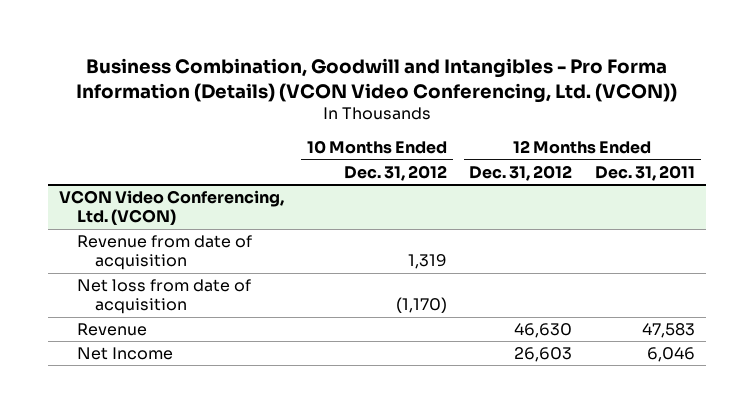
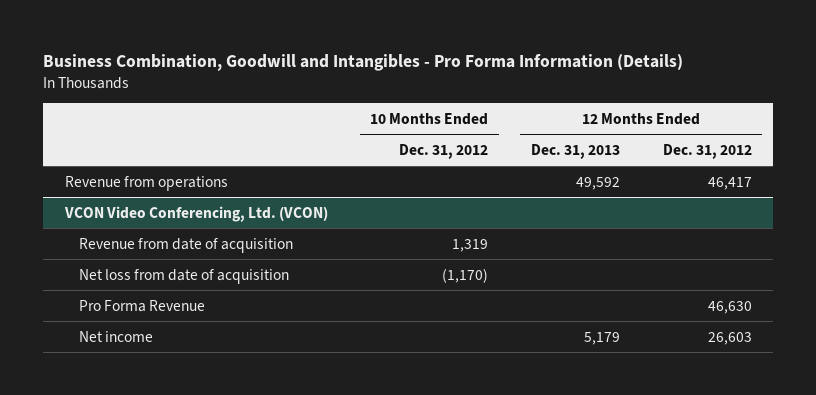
[76,58,678,103] Business Combination, Goodwill and Intangibles - Pro Forma Information (Details) (VCON Video Conferencing, Ltd. (VCON)) -> [43,53,684,71] Business Combination, Goodwill and Intangibles - Pro Forma Information (Details)
[594,164,695,181] Dec. 31, 2011 -> none
none -> [530,143,620,159] Dec. 31, 2013
none -> [64,175,228,191] Revenue from operations
[77,322,148,336] Revenue -> [79,299,206,312] Pro Forma Revenue
[77,346,174,360] Net Income -> [79,330,154,342] Net income

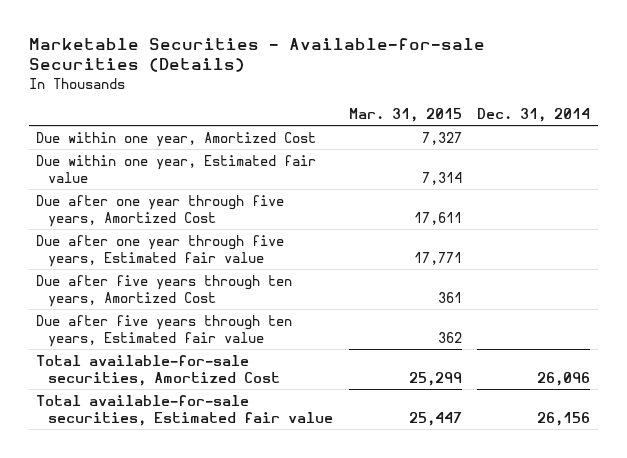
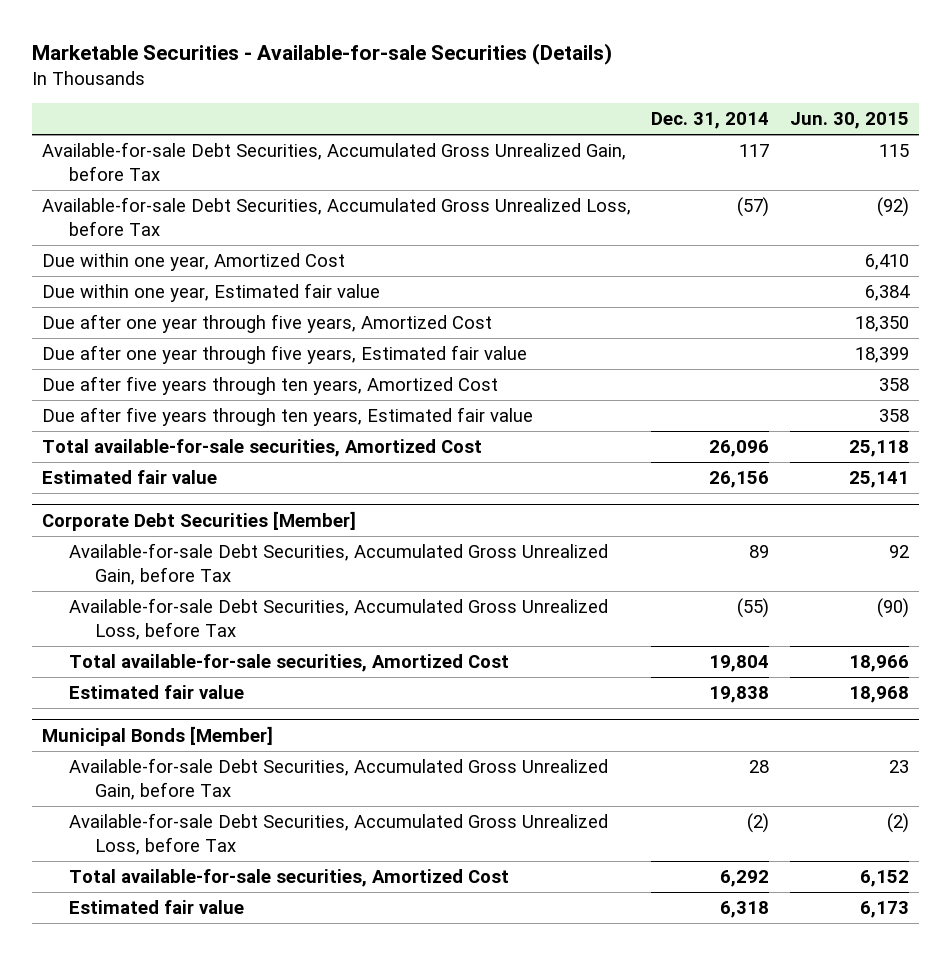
[348,107,462,122] Mar. 31, 2015 -> none
none -> [789,112,909,130] Jun. 30, 2015
none -> [41,142,626,181] Available-for-sale Debt Securities, Accumulated Gross Unrealized Gain, before Tax
none -> [41,197,631,236] Available-for-sale Debt Securities, Accumulated Gross Unrealized Loss, before Tax
[36,394,334,427] Total available-for-sale securities, Estimated fair value -> [41,470,217,485] Estimated fair value
none -> [41,510,356,531] Corporate Debt Securities [Member]
none -> [68,543,608,585] Available-for-sale Debt Securities, Accumulated Gross Unrealized Gain, before Tax
none -> [68,598,608,640] Available-for-sale Debt Securities, Accumulated Gross Unrealized Loss, before Tax
none -> [68,654,509,673] Total available-for-sale securities, Amortized Cost
none -> [68,685,244,700] Estimated fair value
none -> [41,725,273,746] Municipal Bonds [Member]
none -> [68,758,608,800] Available-for-sale Debt Securities, Accumulated Gross Unrealized Gain, before Tax
none -> [68,813,608,855] Available-for-sale Debt Securities, Accumulated Gross Unrealized Loss, before Tax
none -> [68,869,509,888] Total available-for-sale securities, Amortized Cost
none -> [68,900,244,915] Estimated fair value

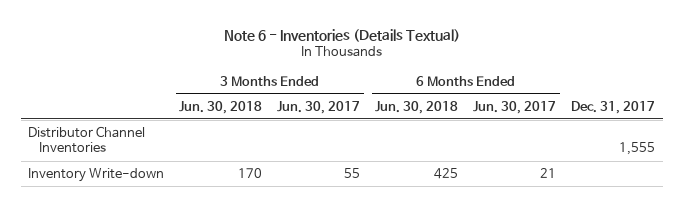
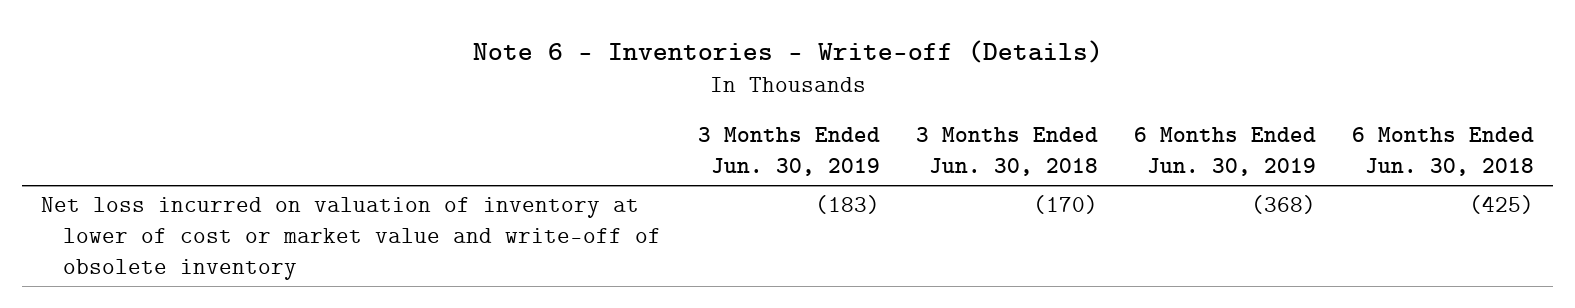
[223,28,460,42] Note 6 - Inventories (Details Textual) -> [472,39,1103,63] Note 6 - Inventories - Write-off (Details)
[277,100,361,114] Jun. 30, 2017 -> none
[473,100,557,114] Jun. 30, 2017 -> none
[571,100,656,114] Dec. 31, 2017 -> none
none -> [697,127,880,177] 3 Months Ended Jun. 30, 2019
none -> [1134,127,1317,177] 6 Months Ended Jun. 30, 2019
[28,125,146,154] Distributor Channel Inventories -> none
[28,167,165,182] Inventory Write-down -> none
none -> [40,197,662,281] Net loss incurred on valuation of inventory at lower of cost or market value and write-off of obsolete inventory

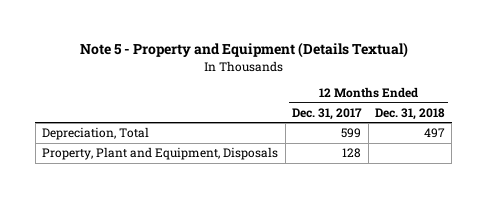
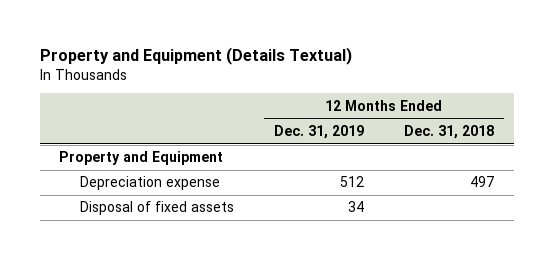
[79,42,408,59] Note 5 - Property and Equipment (Details Textual) -> [39,46,352,65] Property and Equipment (Details Textual)
[292,107,363,120] Dec. 31, 2017 -> none
none -> [274,124,365,139] Dec. 31, 2019
none -> [59,151,224,166] Property and Equipment
[42,127,150,141] Depreciation, Total -> [80,176,221,191] Depreciation expense
[42,147,279,161] Property, Plant and Equipment, Disposals -> [80,201,235,216] Disposal of fixed assets

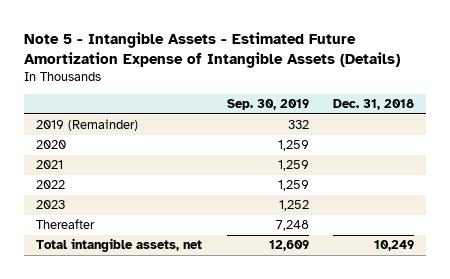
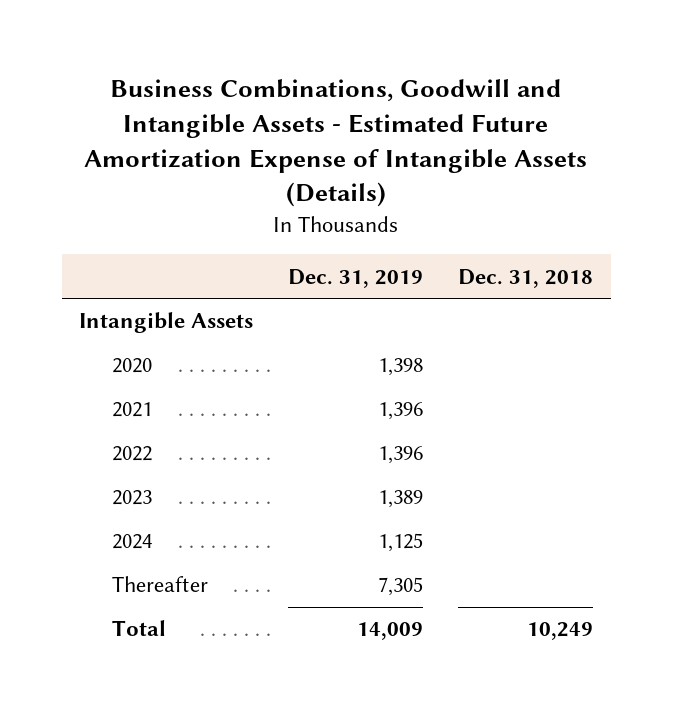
[24,32,401,68] Note 5 - Intangible Assets - Estimated Future Amortization Expense of Intangible Assets (Details) -> [84,78,588,208] Business Combinations, Goodwill and Intangible Assets - Estimated Future Amortization Expense of Intangible Assets (Details)
[226,99,309,111] Sep. 30, 2019 -> none
none -> [288,268,424,288] Dec. 31, 2019
[36,119,139,132] 2019 (Remainder) -> none
none -> [79,312,254,334] Intangible Assets
none -> [112,534,153,550] 2024
[36,238,203,253] Total intangible assets, net -> [112,620,167,637] Total

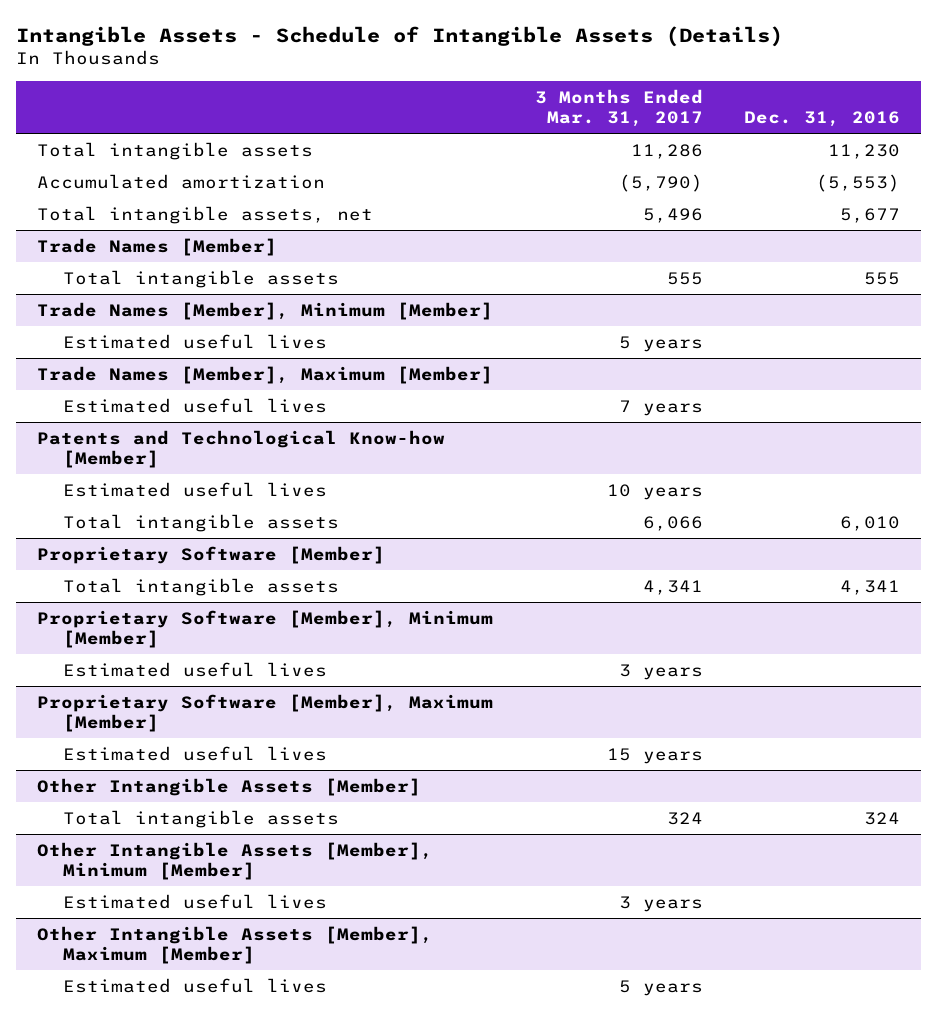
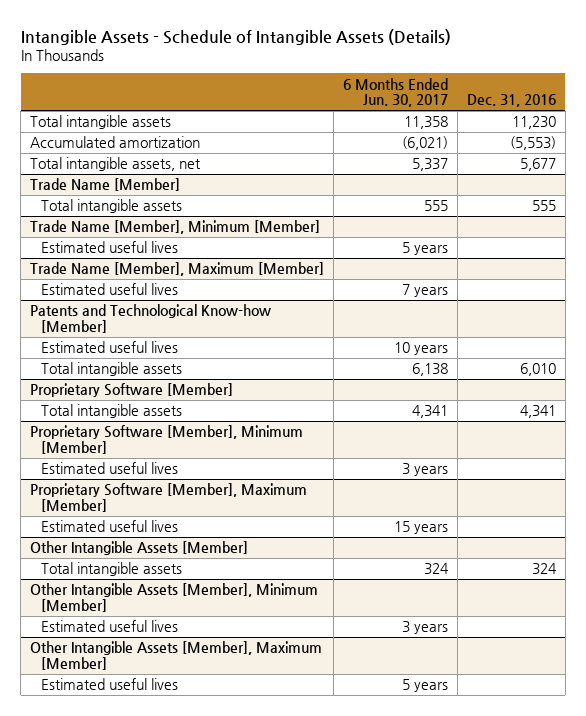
[534,88,703,128] 3 Months Ended Mar. 31, 2017 -> none
none -> [342,77,448,108] 6 Months Ended Jun. 30, 2017
[37,237,278,256] Trade Names [Member] -> [30,178,181,192] Trade Name [Member]
[37,301,494,320] Trade Names [Member], Minimum [Member] -> [30,220,321,235] Trade Name [Member], Minimum [Member]
[37,365,494,384] Trade Names [Member], Maximum [Member] -> [30,262,325,277] Trade Name [Member], Maximum [Member]

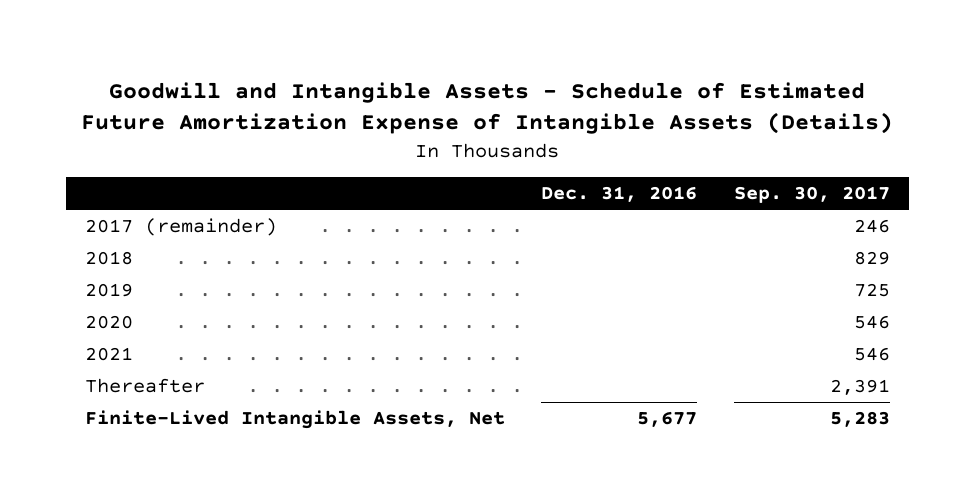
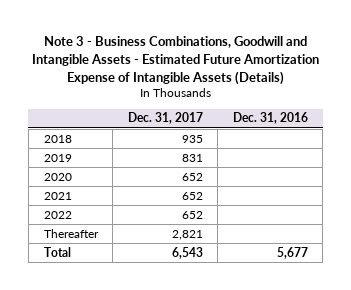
[81,81,894,135] Goodwill and Intangible Assets - Schedule of Estimated Future Amortization Expense of Intangible Assets (Details) -> [31,36,319,85] Note 3 - Business Combinations, Goodwill and Intangible Assets - Estimated Future Amortization Expense of Intangible Assets (Details)
[734,186,891,204] Sep. 30, 2017 -> none
none -> [127,112,203,125] Dec. 31, 2017
[84,217,277,236] 2017 (remainder) -> none
none -> [43,210,72,219] 2022
[84,409,505,429] Finite-Lived Intangible Assets, Net -> [43,246,71,257] Total

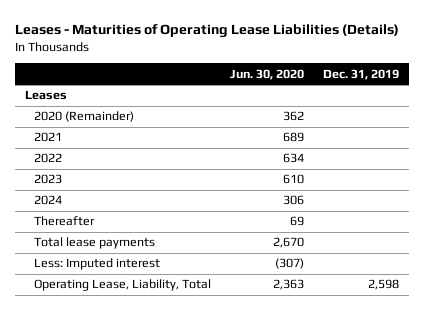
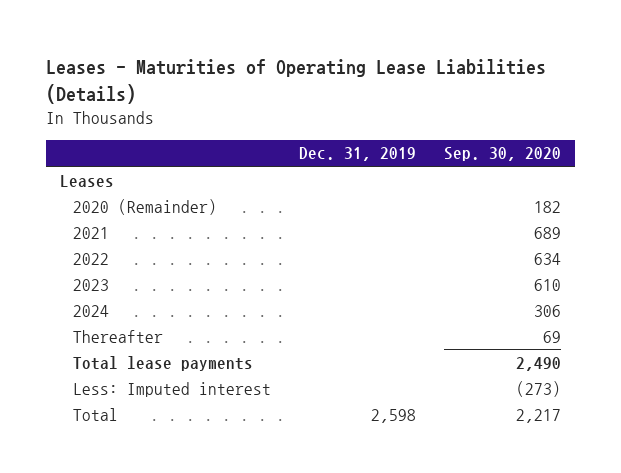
[230,68,305,80] Jun. 30, 2020 -> none
none -> [444,147,562,162] Sep. 30, 2020
[34,279,212,292] Operating Lease, Liability, Total -> [72,407,118,421] Total

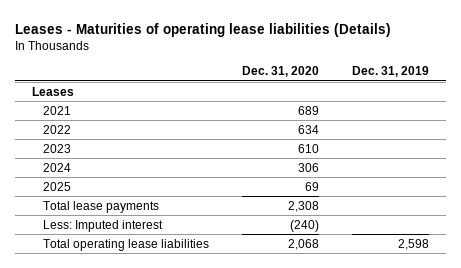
[46,58,547,104] Leases - Maturities of Operating Lease Liabilities (Details) -> [15,22,392,37] Leases - Maturities of operating lease liabilities (Details)
[444,147,562,162] Sep. 30, 2020 -> none
none -> [242,66,320,78] Dec. 31, 2020
[72,198,217,215] 2020 (Remainder) -> none
[72,329,163,343] Thereafter -> none
none -> [42,181,71,191] 2025
[72,407,118,421] Total -> [42,238,209,251] Total operating lease liabilities

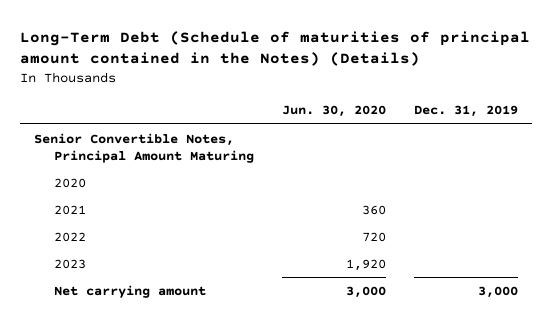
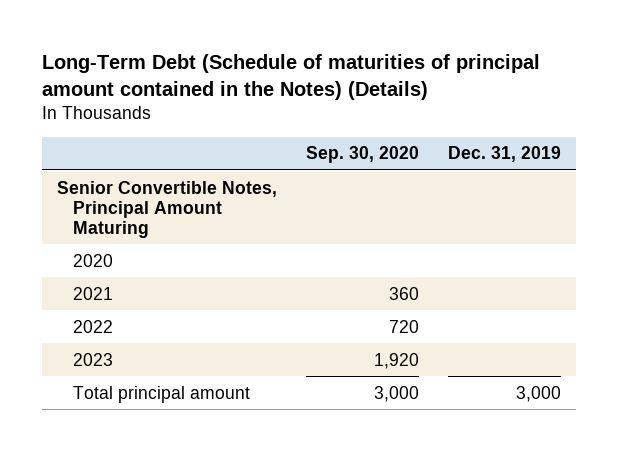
[281,105,386,118] Jun. 30, 2020 -> none
none -> [305,146,419,164] Sep. 30, 2020
[53,284,206,298] Net carrying amount -> [73,385,251,403] Total principal amount

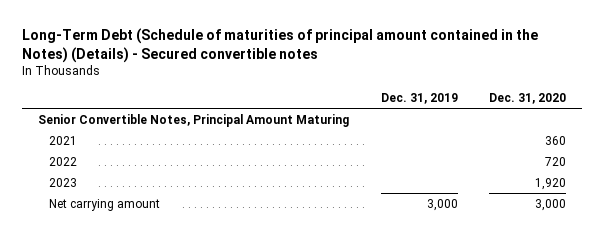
[41,53,540,100] Long-Term Debt (Schedule of maturities of principal amount contained in the Notes) (Details) -> [21,28,538,64] Long-Term Debt (Schedule of maturities of principal amount contained in the Notes) (Details) - Secured convertible notes
[305,146,419,164] Sep. 30, 2020 -> none
none -> [489,92,567,104] Dec. 31, 2020
[73,253,114,267] 2020 -> none
[73,385,251,403] Total principal amount -> [49,198,161,211] Net carrying amount

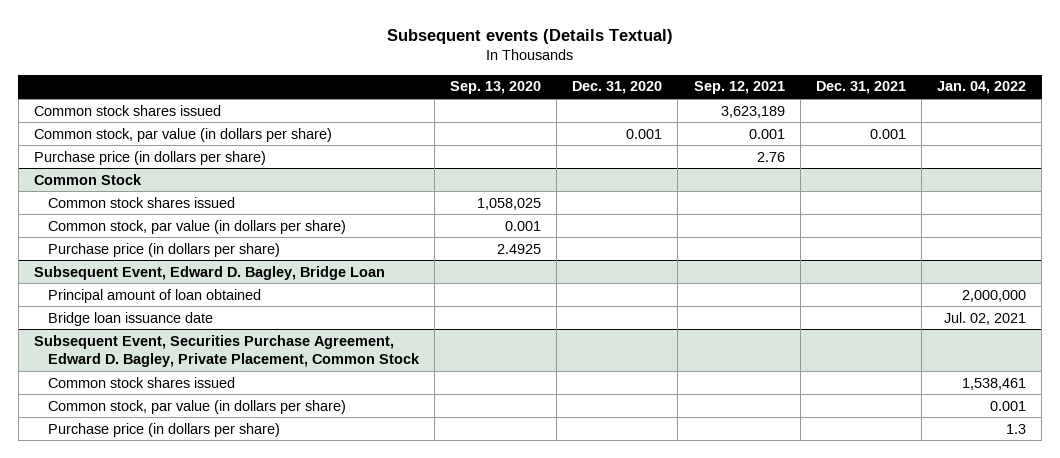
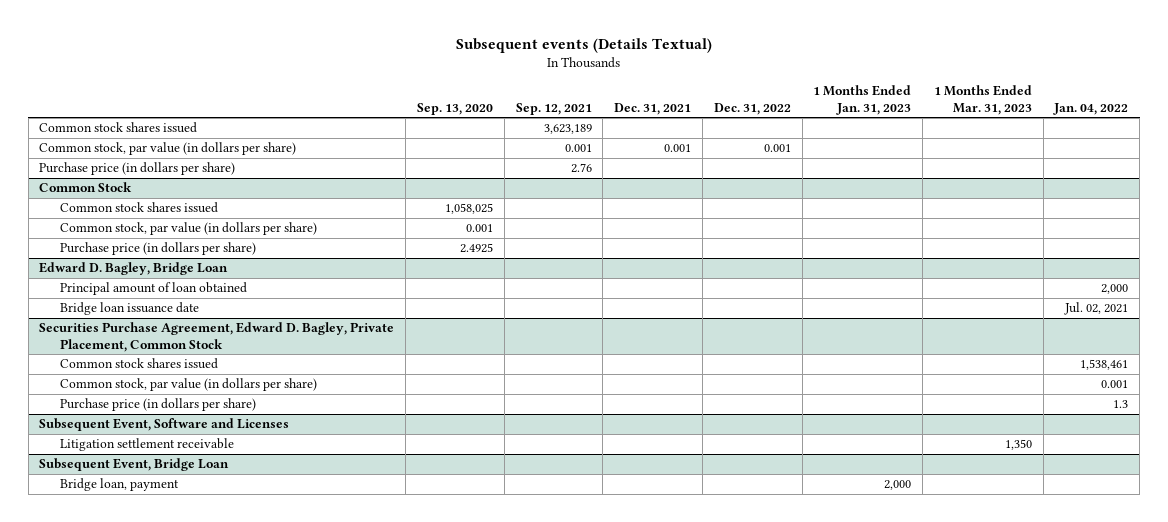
[572,81,663,95] Dec. 31, 2020 -> none
none -> [713,102,791,115] Dec. 31, 2022
none -> [813,85,912,115] 1 Months Ended Jan. 31, 2023
none -> [933,85,1032,115] 1 Months Ended Mar. 31, 2023
[34,265,386,280] Subsequent Event, Edward D. Bagley, Bridge Loan -> [39,262,229,276] Edward D. Bagley, Bridge Loan
[962,289,1027,302] 2,000,000 -> [1101,284,1129,295] 2,000
[34,334,420,368] Subsequent Event, Securities Purchase Agreement, Edward D. Bagley, Private Placement, Common Stock -> [39,322,395,352] Securities Purchase Agreement, Edward D. Bagley, Private Placement, Common Stock
none -> [39,418,290,432] Subsequent Event, Software and Licenses
none -> [60,438,235,452] Litigation settlement receivable
none -> [39,458,230,472] Subsequent Event, Bridge Loan
none -> [60,478,180,492] Bridge loan, payment

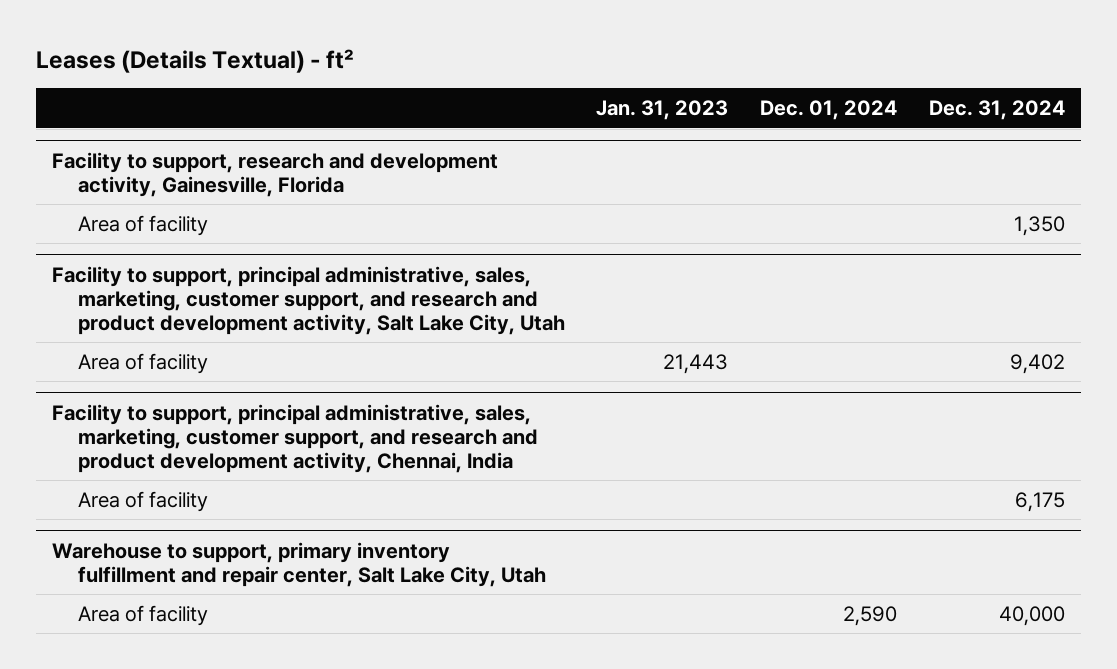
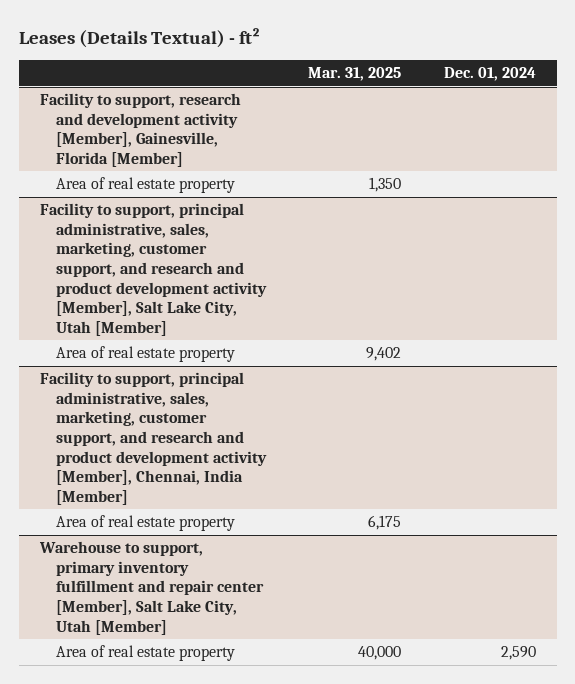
[596,100,729,121] Jan. 31, 2023 -> none
[928,100,1065,121] Dec. 31, 2024 -> none
none -> [308,67,402,82] Mar. 31, 2025
[51,151,498,197] Facility to support, research and development activity, Gainesville, Florida -> [39,93,241,167] Facility to support, research and development activity [Member], Gainesville, Florida [Member]
[77,214,208,236] Area of facility -> [56,177,236,194] Area of real estate property
[51,265,565,335] Facility to support, principal administrative, sales, marketing, customer support, and research and product development activity, Salt Lake City, Utah -> [39,203,268,336] Facility to support, principal administrative, sales, marketing, customer support, and research and product development activity [Member], Salt Lake City, Utah [Member]
[77,352,208,374] Area of facility -> [56,346,236,363] Area of real estate property
[51,403,538,473] Facility to support, principal administrative, sales, marketing, customer support, and research and product development activity, Chennai, India -> [39,372,268,505] Facility to support, principal administrative, sales, marketing, customer support, and research and product development activity [Member], Chennai, India [Member]
[77,490,208,512] Area of facility -> [56,515,236,532] Area of real estate property
[51,541,546,587] Warehouse to support, primary inventory fulfillment and repair center, Salt Lake City, Utah -> [38,541,265,635] Warehouse to support, primary inventory fulfillment and repair center [Member], Salt Lake City, Utah [Member]
[77,604,208,626] Area of facility -> [56,645,236,662] Area of real estate property

